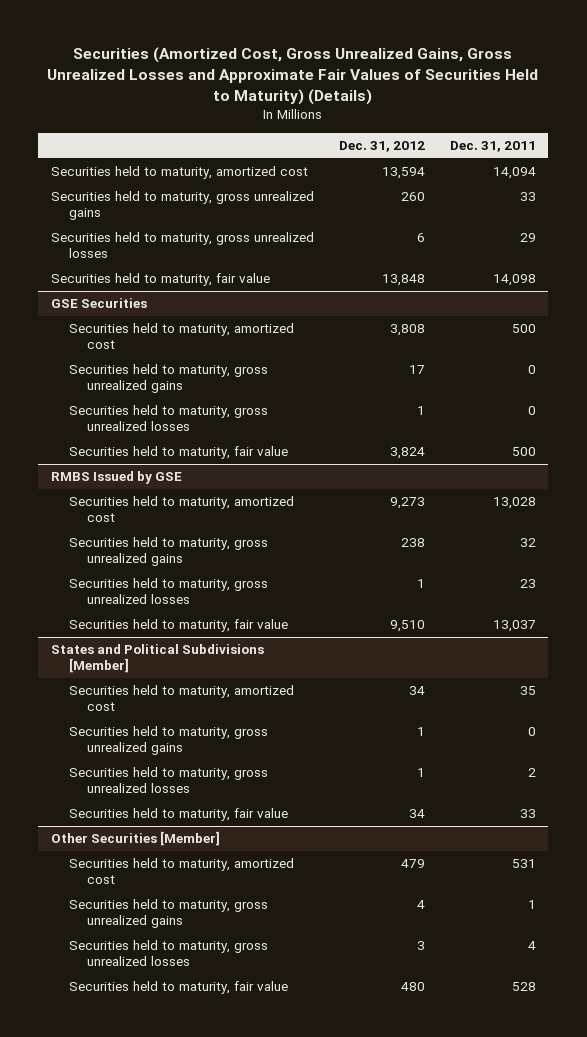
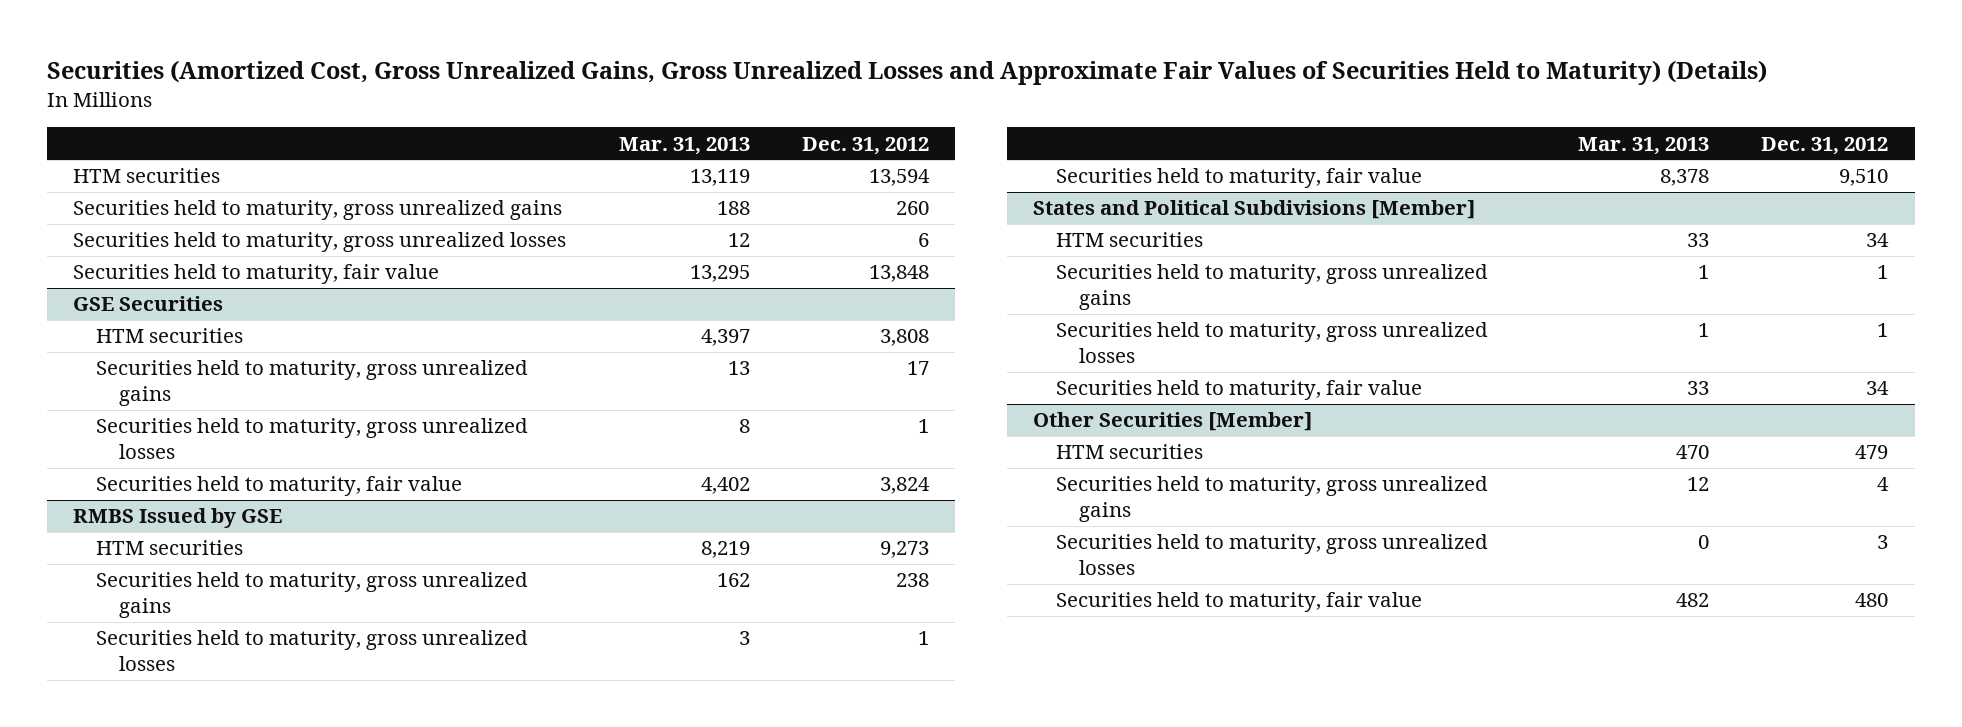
[449,141,536,153] Dec. 31, 2011 -> none
none -> [618,136,750,155] Mar. 31, 2013
[50,166,308,180] Securities held to maturity, amortized cost -> [73,168,221,184] HTM securities
[69,323,295,349] Securities held to maturity, amortized cost -> [96,328,244,344] HTM securities
[69,496,295,522] Securities held to maturity, amortized cost -> [96,540,244,556] HTM securities
[69,685,295,711] Securities held to maturity, amortized cost -> [1055,232,1203,248] HTM securities
[69,858,295,884] Securities held to maturity, amortized cost -> [1055,444,1203,460] HTM securities

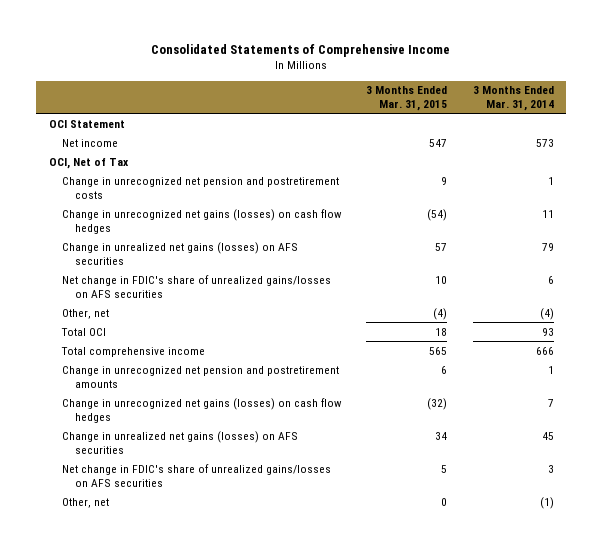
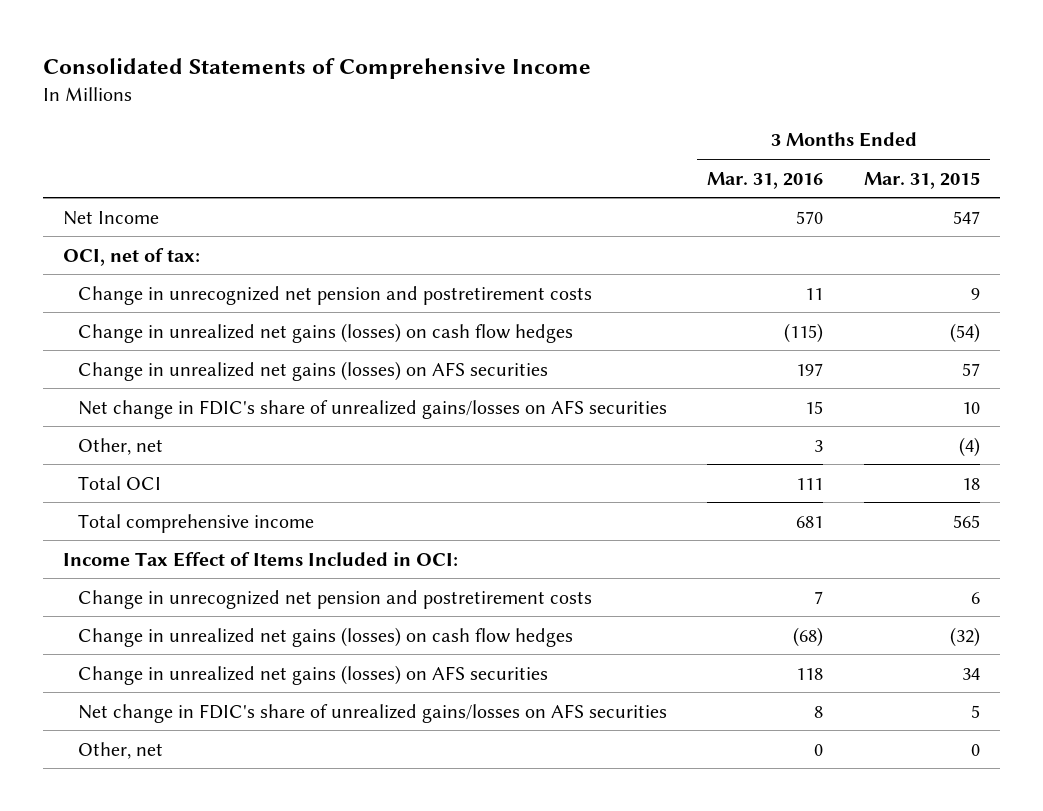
[472,86,554,112] 3 Months Ended Mar. 31, 2014 -> none
none -> [707,171,824,189] Mar. 31, 2016
[48,119,125,128] OCI Statement -> none
[61,138,118,147] Net income -> [63,210,160,225] Net Income
[48,157,129,169] OCI, Net of Tax -> [63,247,201,266] OCI, net of tax:
[61,208,342,234] Change in unrecognized net gains (losses) on cash flow hedges -> [78,322,574,343] Change in unrealized net gains (losses) on cash flow hedges
none -> [63,551,459,567] Income Tax Effect of Items Included in OCI:
[61,365,339,388] Change in unrecognized net pension and postretirement amounts -> [78,589,593,609] Change in unrecognized net pension and postretirement costs
[61,397,342,423] Change in unrecognized net gains (losses) on cash flow hedges -> [78,626,574,647] Change in unrealized net gains (losses) on cash flow hedges

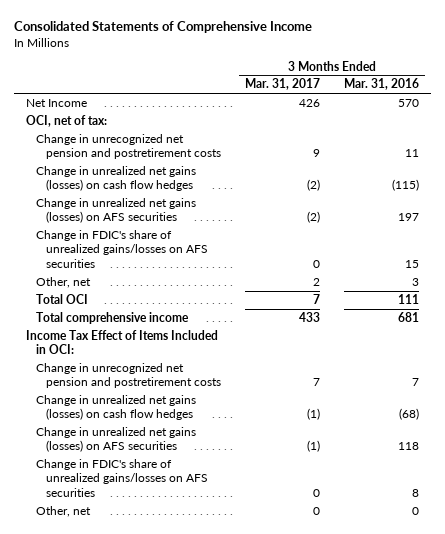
[863,171,980,189] Mar. 31, 2015 -> none
none -> [245,78,321,91] Mar. 31, 2017
[78,399,668,419] Net change in FDIC's share of unrealized gains/losses on AFS securities -> [36,229,209,268] Change in FDIC's share of unrealized gains/losses on AFS securities
[78,703,668,723] Net change in FDIC's share of unrealized gains/losses on AFS securities -> [36,458,209,497] Change in FDIC's share of unrealized gains/losses on AFS securities

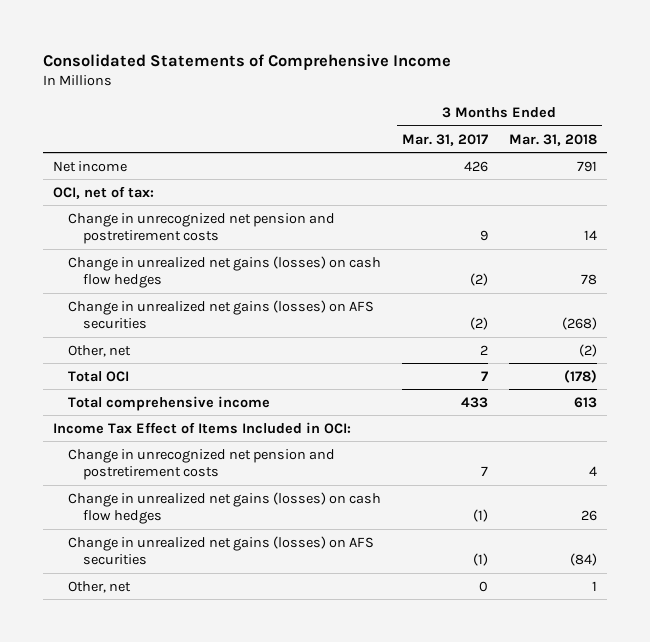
[344,78,420,91] Mar. 31, 2016 -> none
none -> [508,133,597,146] Mar. 31, 2018
[25,98,87,107] Net Income -> [53,160,128,172] Net income
[36,229,209,268] Change in FDIC's share of unrealized gains/losses on AFS securities -> none
[36,458,209,497] Change in FDIC's share of unrealized gains/losses on AFS securities -> none

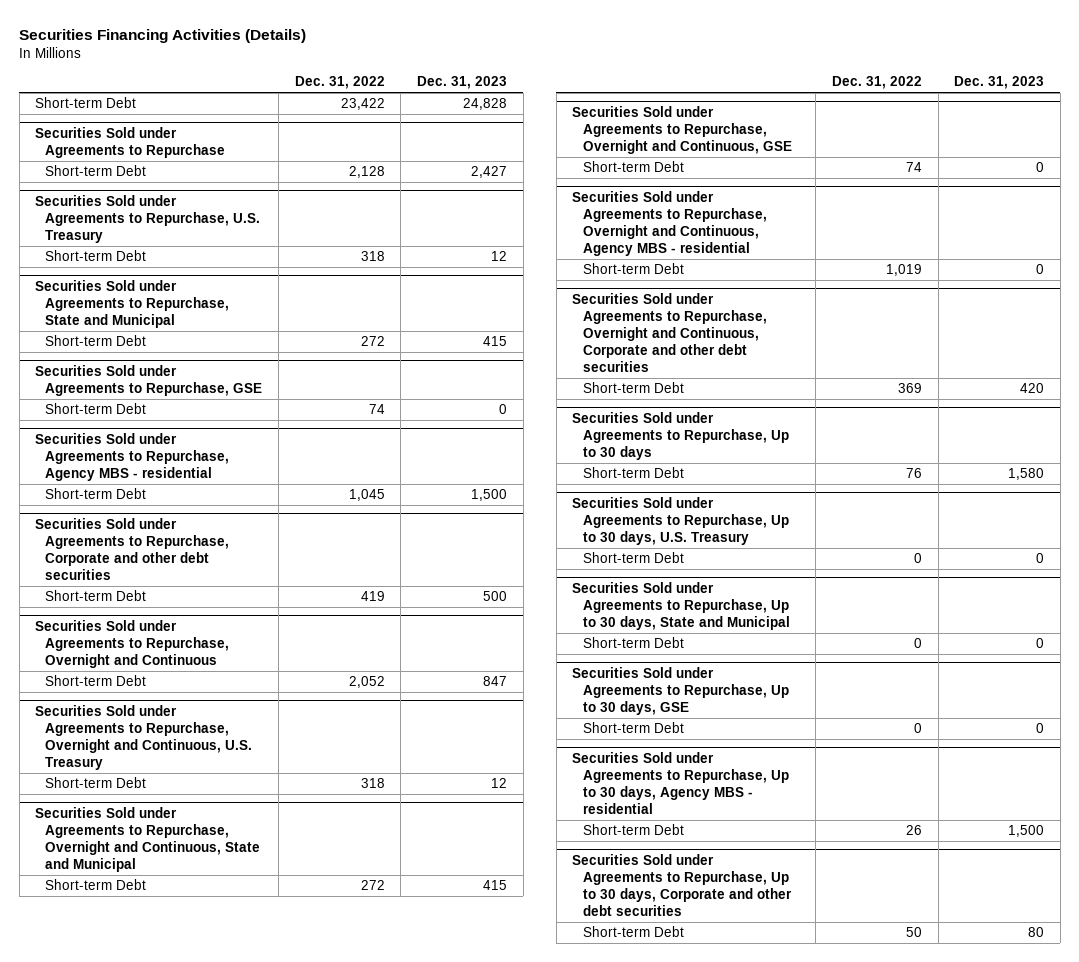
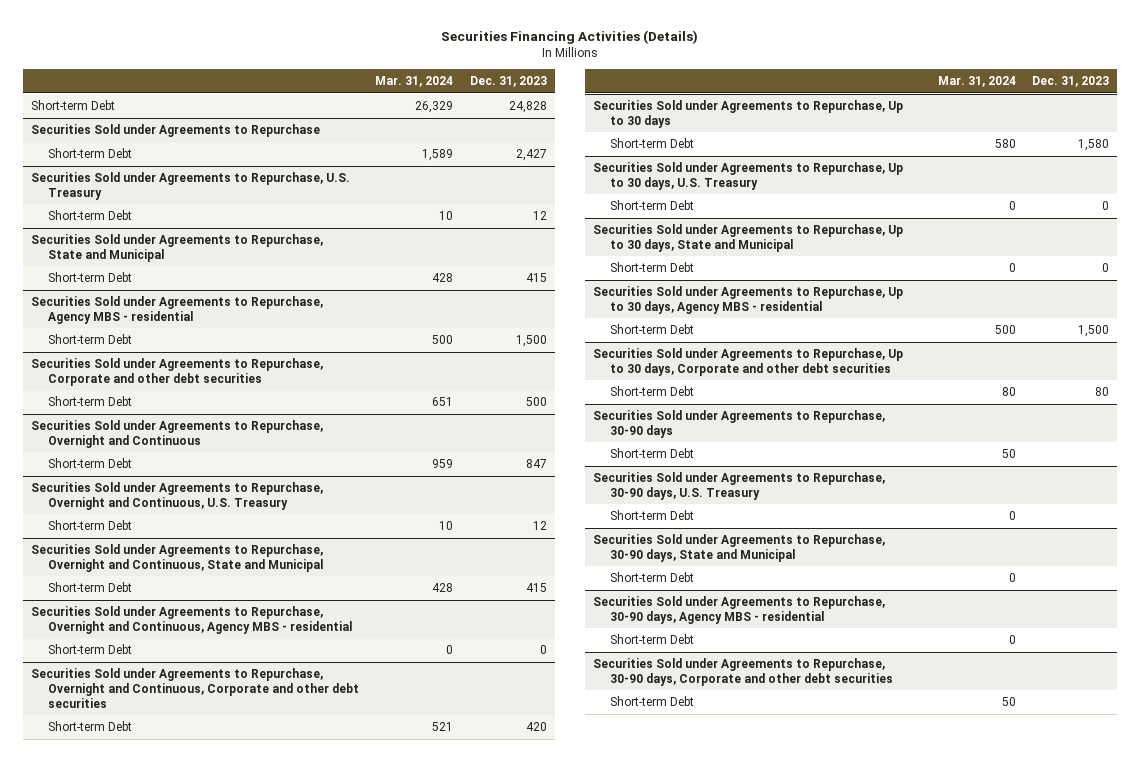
[294,76,385,90] Dec. 31, 2022 -> none
none -> [375,76,454,88] Mar. 31, 2024
[35,364,263,396] Securities Sold under Agreements to Repurchase, GSE -> none
[45,403,147,415] Short-term Debt -> none
[572,105,792,154] Securities Sold under Agreements to Repurchase, Overnight and Continuous, GSE -> none
[582,161,684,173] Short-term Debt -> none
[572,666,789,715] Securities Sold under Agreements to Repurchase, Up to 30 days, GSE -> none
[582,722,684,734] Short-term Debt -> none
none -> [593,409,886,438] Securities Sold under Agreements to Repurchase, 30-90 days
none -> [610,447,695,458] Short-term Debt
none -> [593,471,886,500] Securities Sold under Agreements to Repurchase, 30-90 days, U.S. Treasury
none -> [610,509,695,520] Short-term Debt
none -> [593,533,886,562] Securities Sold under Agreements to Repurchase, 30-90 days, State and Municipal
none -> [610,571,695,582] Short-term Debt
none -> [593,595,886,624] Securities Sold under Agreements to Repurchase, 30-90 days, Agency MBS - residential
none -> [610,633,695,644] Short-term Debt
none -> [593,657,894,686] Securities Sold under Agreements to Repurchase, 30-90 days, Corporate and other debt securities
none -> [610,695,695,706] Short-term Debt

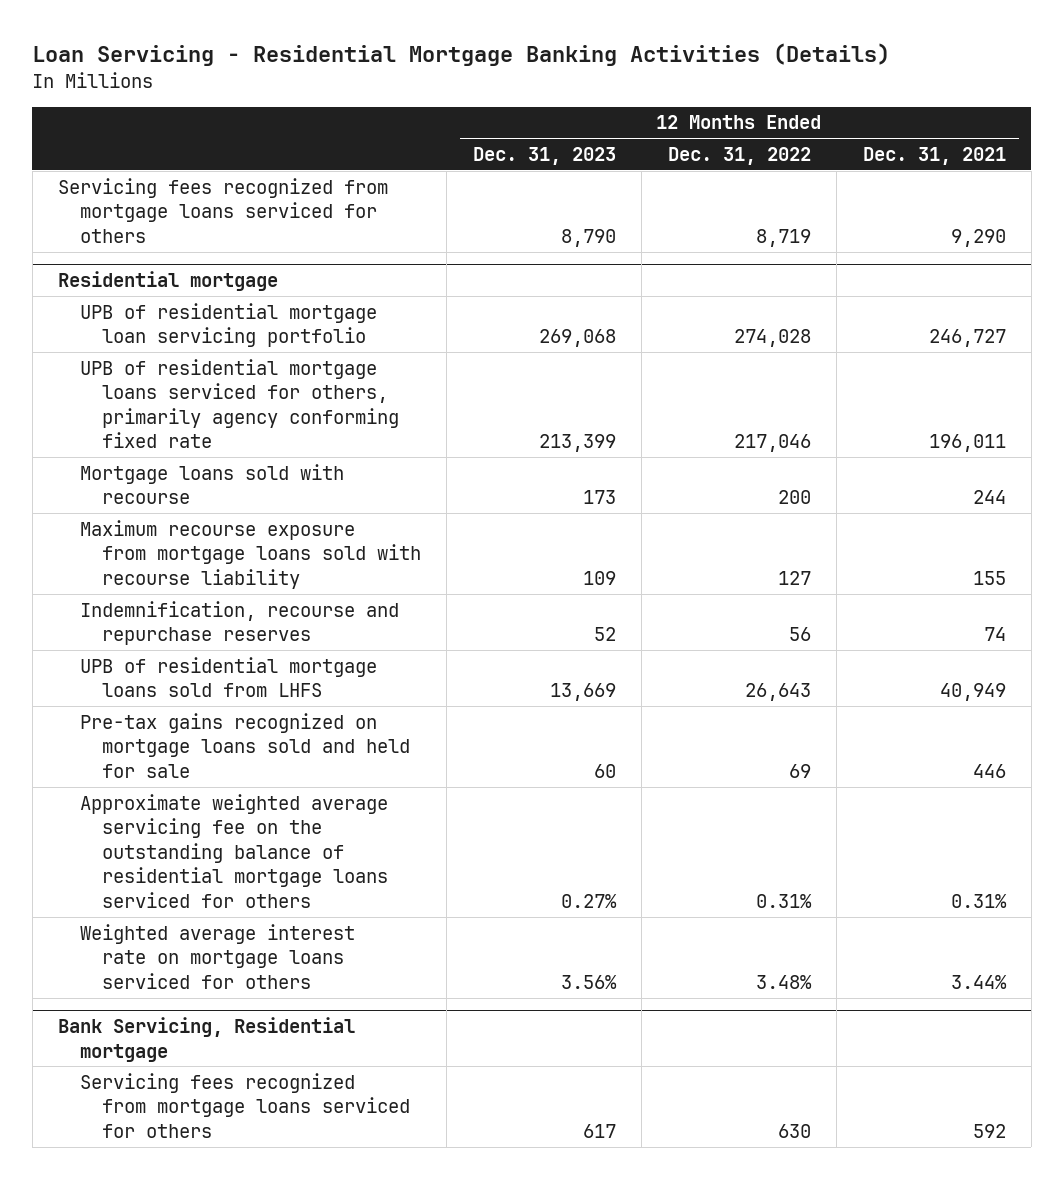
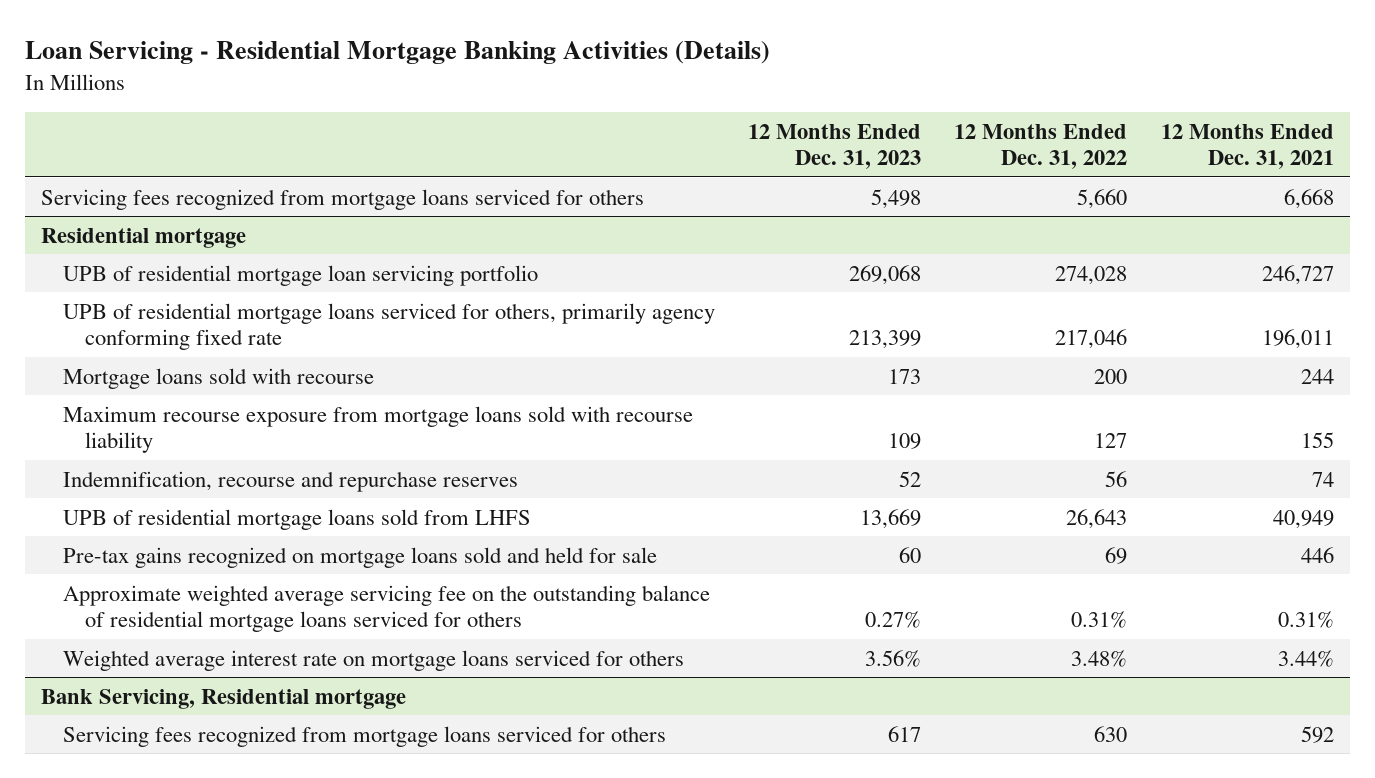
[560,228,616,247] 8,790 -> [871,188,922,209] 5,498
[755,228,811,247] 8,719 -> [1077,188,1128,209] 5,660
[950,228,1006,247] 9,290 -> [1283,188,1334,209] 6,668

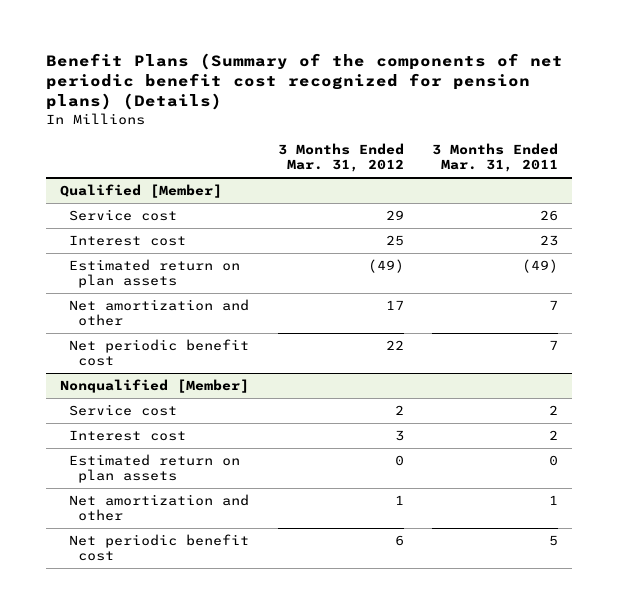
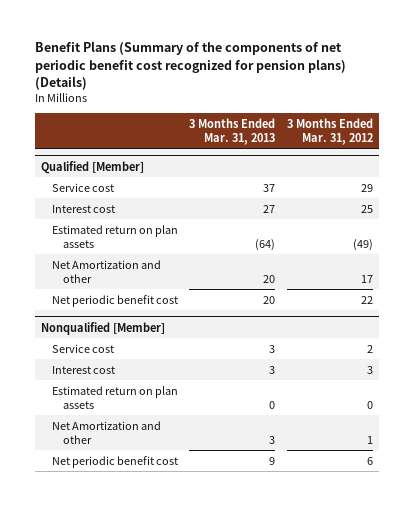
[432,143,559,173] 3 Months Ended Mar. 31, 2011 -> none
none -> [189,117,276,145] 3 Months Ended Mar. 31, 2013
[69,298,250,327] Net amortization and other -> [51,259,161,283] Net Amortization and other
[69,493,250,522] Net amortization and other -> [51,420,161,444] Net Amortization and other

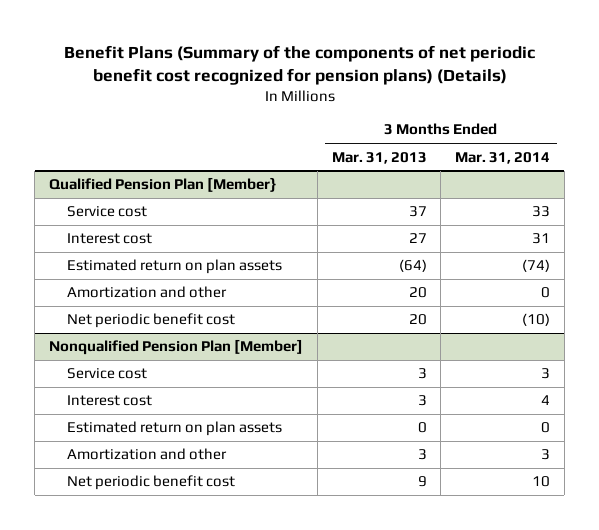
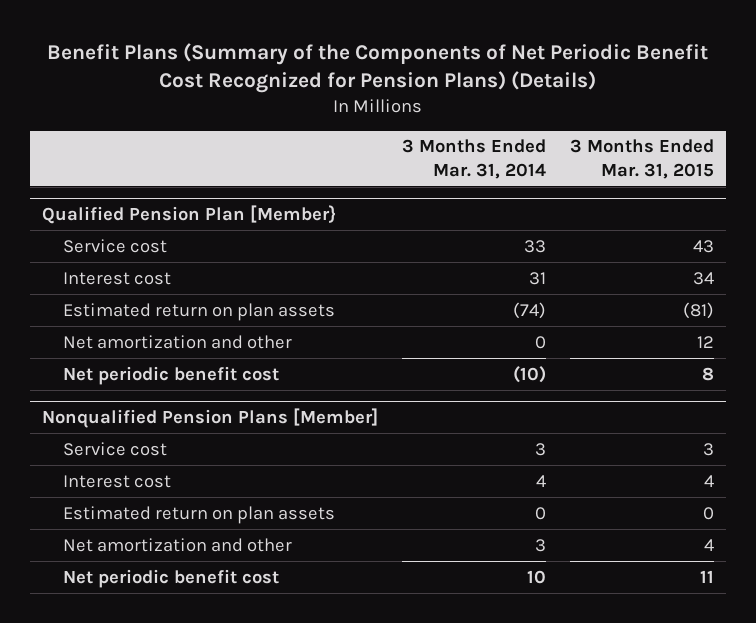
[63,45,535,86] Benefit Plans (Summary of the components of net periodic benefit cost recognized for pension plans) (Details) -> [47,42,709,94] Benefit Plans (Summary of the Components of Net Periodic Benefit Cost Recognized for Pension Plans) (Details)
[331,151,427,164] Mar. 31, 2013 -> none
none -> [569,139,714,179] 3 Months Ended Mar. 31, 2015
[67,286,228,299] Amortization and other -> [62,334,292,349] Net amortization and other
[49,339,304,356] Nonqualified Pension Plan [Member] -> [42,408,379,429] Nonqualified Pension Plans [Member]
[67,448,228,461] Amortization and other -> [62,537,292,552] Net amortization and other

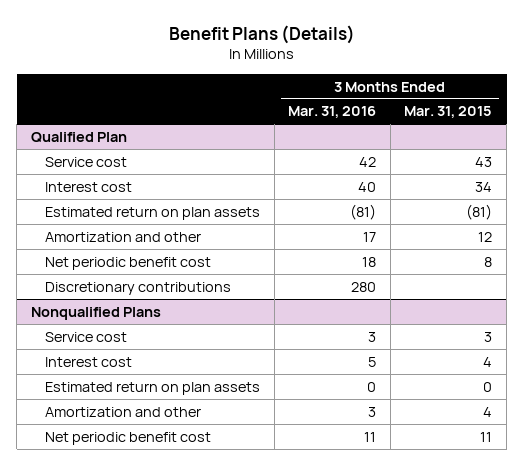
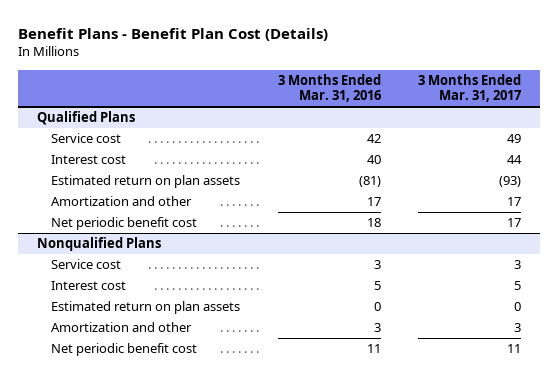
[168,24,355,44] Benefit Plans (Details) -> [18,27,329,41] Benefit Plans - Benefit Plan Cost (Details)
[404,106,493,119] Mar. 31, 2015 -> none
none -> [418,73,522,103] 3 Months Ended Mar. 31, 2017
[31,131,128,143] Qualified Plan -> [37,111,136,126] Qualified Plans
[44,281,231,295] Discretionary contributions -> none

